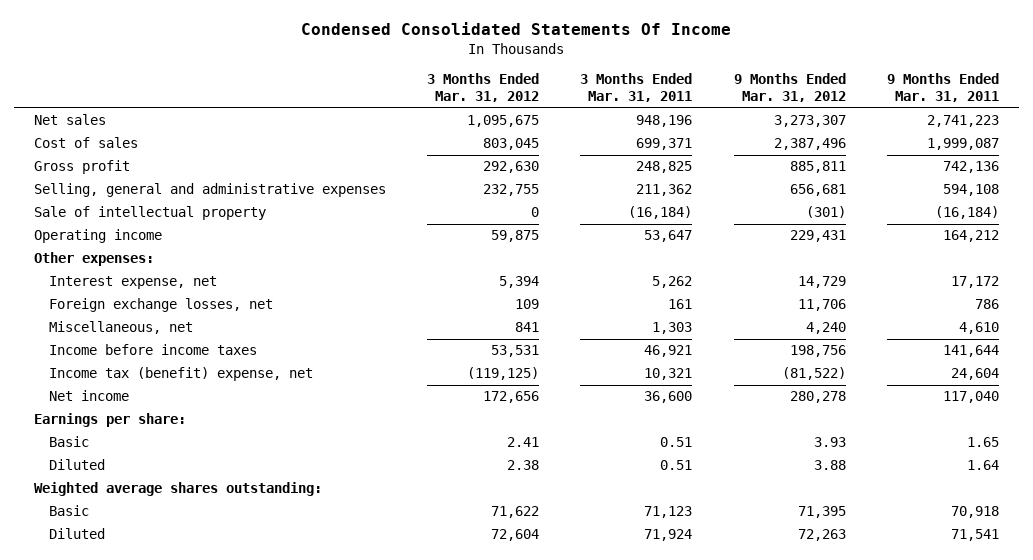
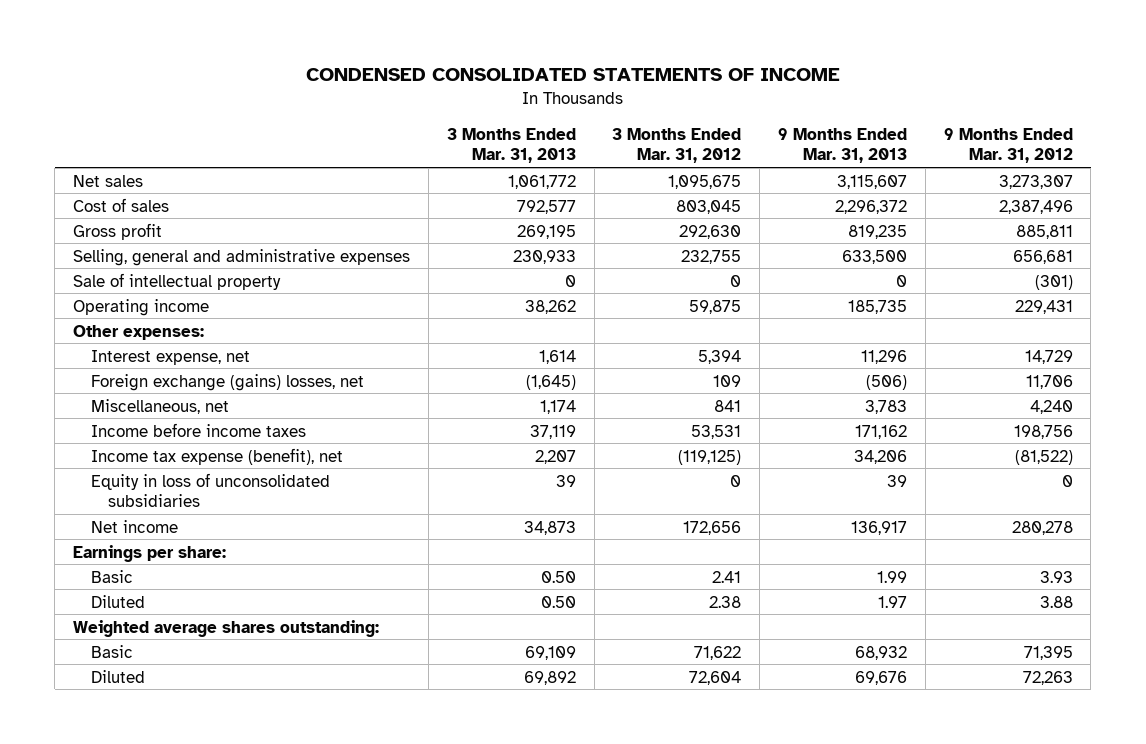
[301,22,732,36] Condensed Consolidated Statements Of Income -> [305,68,840,82] CONDENSED CONSOLIDATED STATEMENTS OF INCOME
[580,73,693,103] 3 Months Ended Mar. 31, 2011 -> none
[886,73,999,103] 9 Months Ended Mar. 31, 2011 -> none
none -> [446,127,576,164] 3 Months Ended Mar. 31, 2013
none -> [777,127,907,164] 9 Months Ended Mar. 31, 2013
[49,298,274,313] Foreign exchange losses, net -> [90,373,364,391] Foreign exchange (gains) losses, net
[49,367,314,382] Income tax (benefit) expense, net -> [90,447,343,465] Income tax expense (benefit), net
none -> [90,472,330,508] Equity in loss of unconsolidated subsidiaries

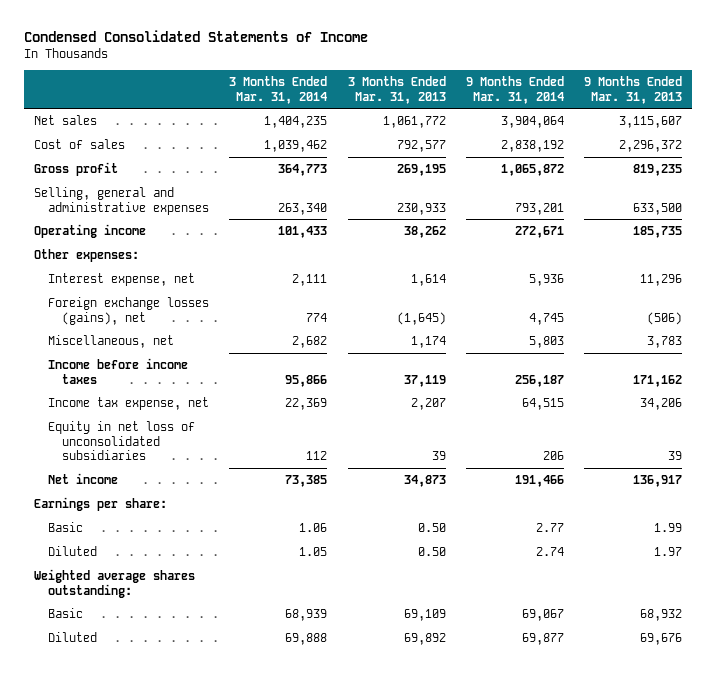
[305,68,840,82] CONDENSED CONSOLIDATED STATEMENTS OF INCOME -> [23,30,368,43] Condensed Consolidated Statements of Income
[612,127,742,164] 3 Months Ended Mar. 31, 2012 -> none
[943,127,1073,164] 9 Months Ended Mar. 31, 2012 -> none
none -> [229,76,328,104] 3 Months Ended Mar. 31, 2014
none -> [465,76,564,104] 9 Months Ended Mar. 31, 2014
[73,272,282,290] Sale of intellectual property -> none
[90,373,364,391] Foreign exchange (gains) losses, net -> [48,296,210,325] Foreign exchange losses (gains), net
[90,447,343,465] Income tax expense (benefit), net -> [48,396,210,410] Income tax expense, net
[90,472,330,508] Equity in loss of unconsolidated subsidiaries -> [48,420,196,461] Equity in net loss of unconsolidated subsidiaries

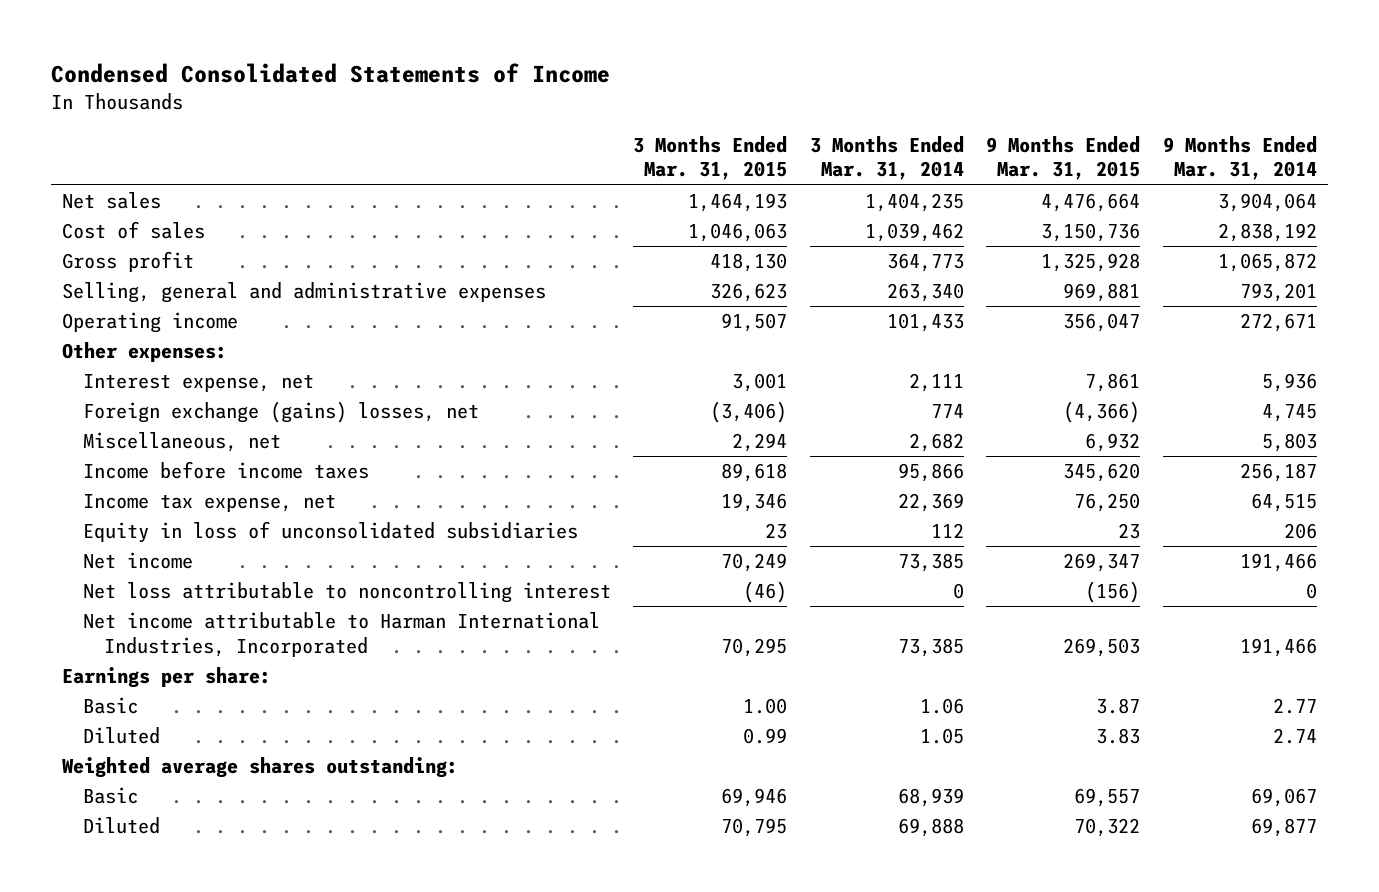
[347,76,446,104] 3 Months Ended Mar. 31, 2013 -> none
[584,76,683,104] 9 Months Ended Mar. 31, 2013 -> none
none -> [633,135,788,181] 3 Months Ended Mar. 31, 2015
none -> [986,135,1141,181] 9 Months Ended Mar. 31, 2015
[48,296,210,325] Foreign exchange losses (gains), net -> [82,401,479,424] Foreign exchange (gains) losses, net
[48,420,196,461] Equity in net loss of unconsolidated subsidiaries -> [82,521,578,544] Equity in loss of unconsolidated subsidiaries
none -> [82,582,611,604] Net loss attributable to noncontrolling interest
none -> [82,612,600,658] Net income attributable to Harman International Industries, Incorporated

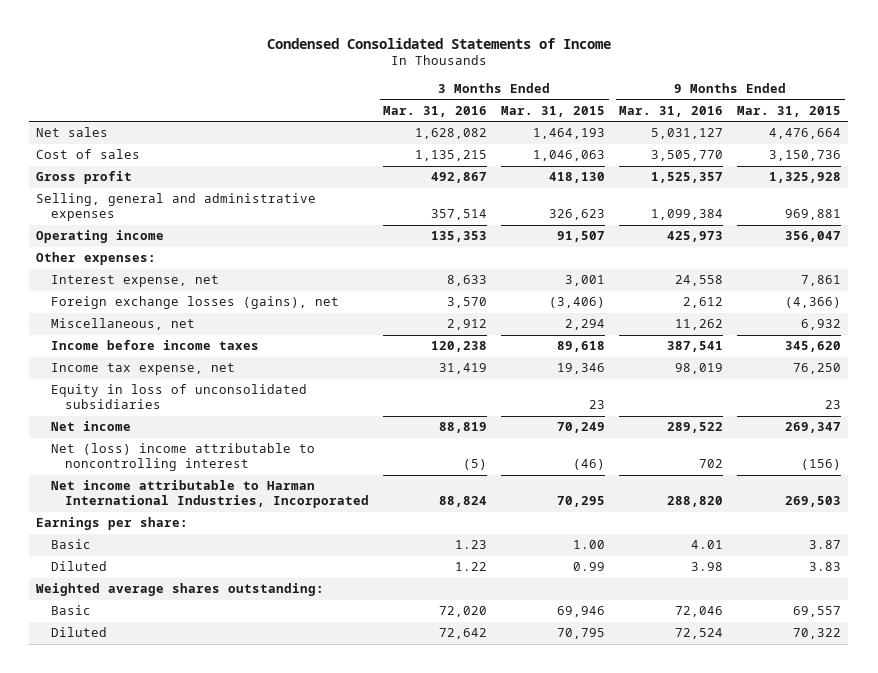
[809,135,964,181] 3 Months Ended Mar. 31, 2014 -> none
[1162,135,1317,181] 9 Months Ended Mar. 31, 2014 -> none
none -> [383,105,488,117] Mar. 31, 2016
none -> [619,105,724,117] Mar. 31, 2016
[82,401,479,424] Foreign exchange (gains) losses, net -> [50,296,339,310] Foreign exchange losses (gains), net
[82,582,611,604] Net loss attributable to noncontrolling interest -> [50,443,315,472] Net (loss) income attributable to noncontrolling interest

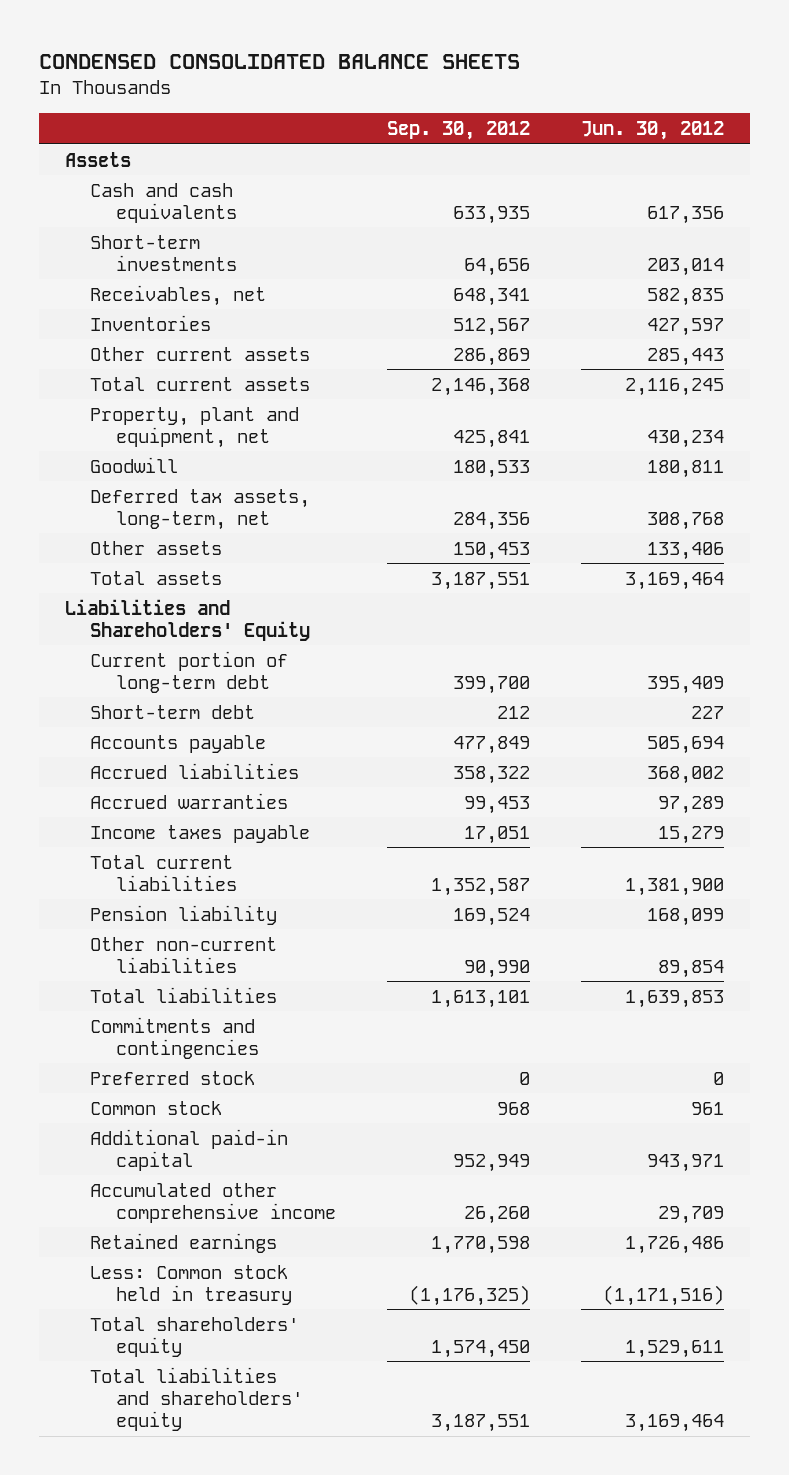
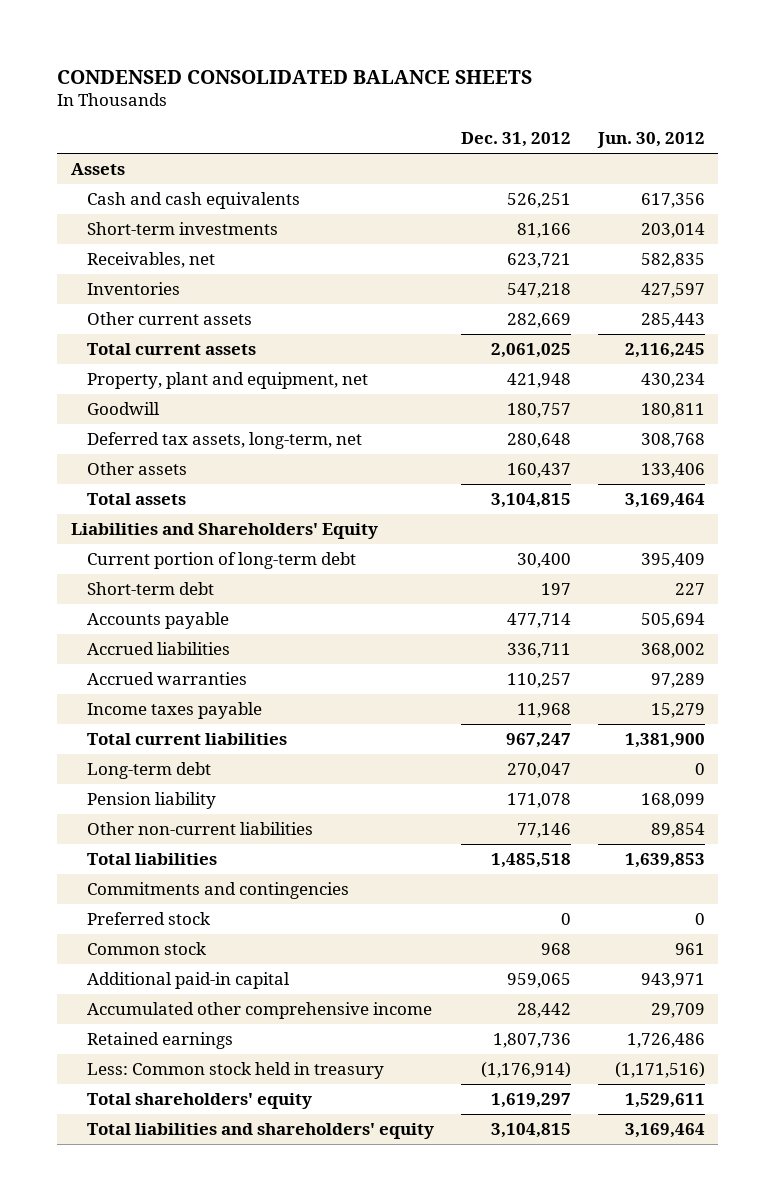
[386,121,530,141] Sep. 30, 2012 -> none
none -> [460,132,571,148] Dec. 31, 2012
none -> [86,762,211,780] Long-term debt

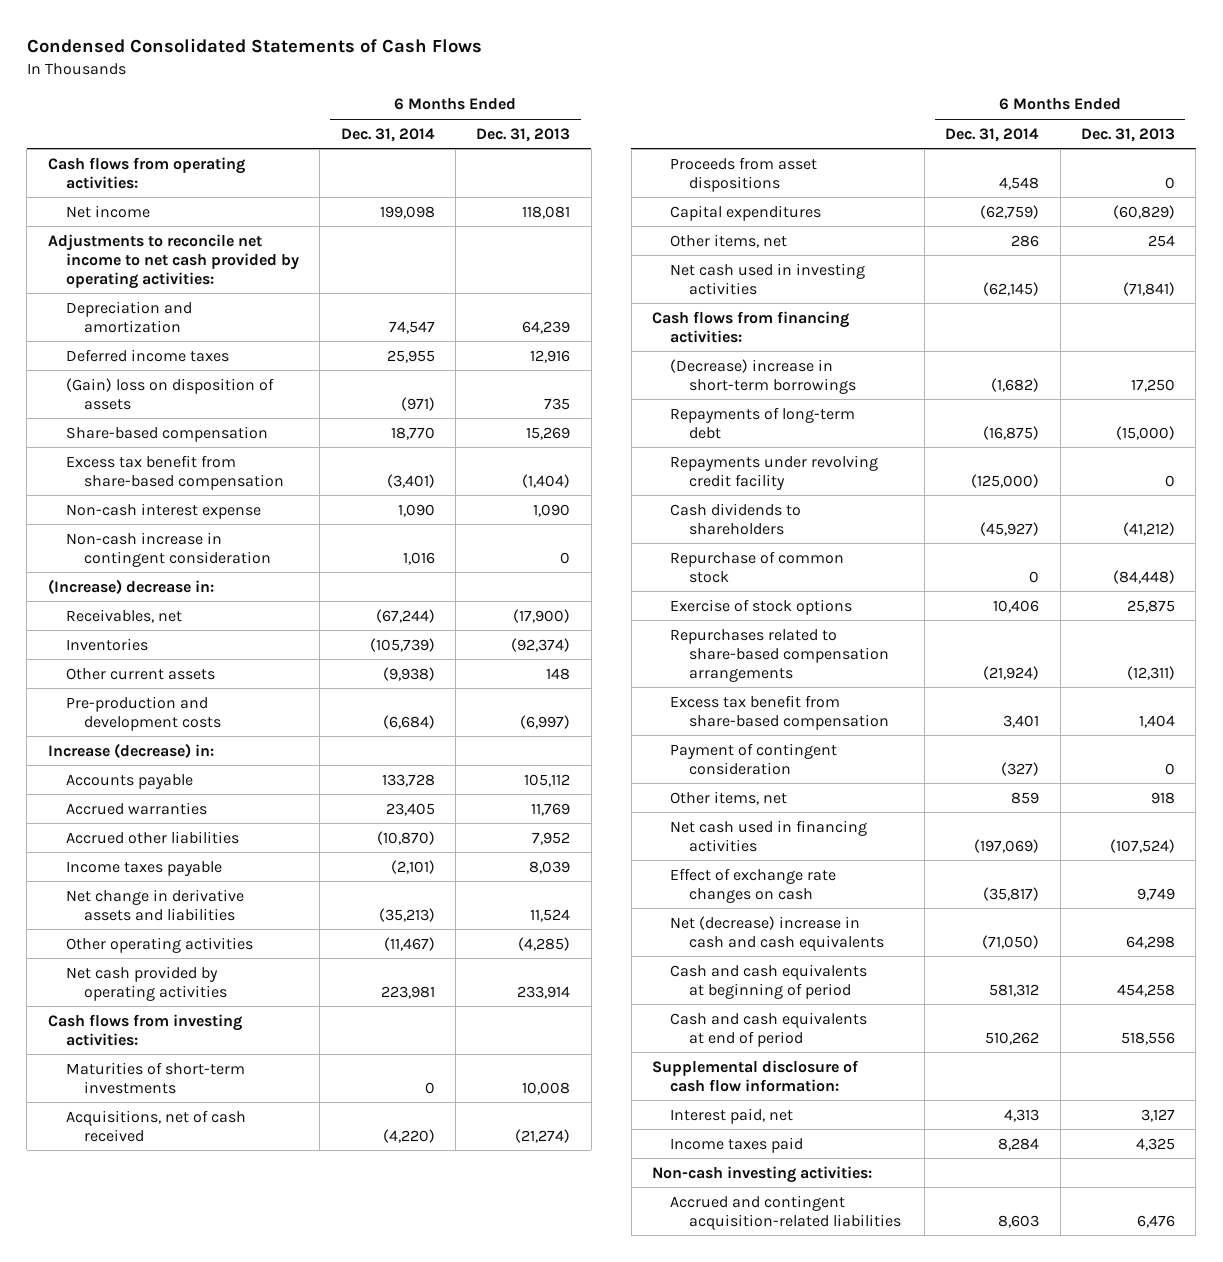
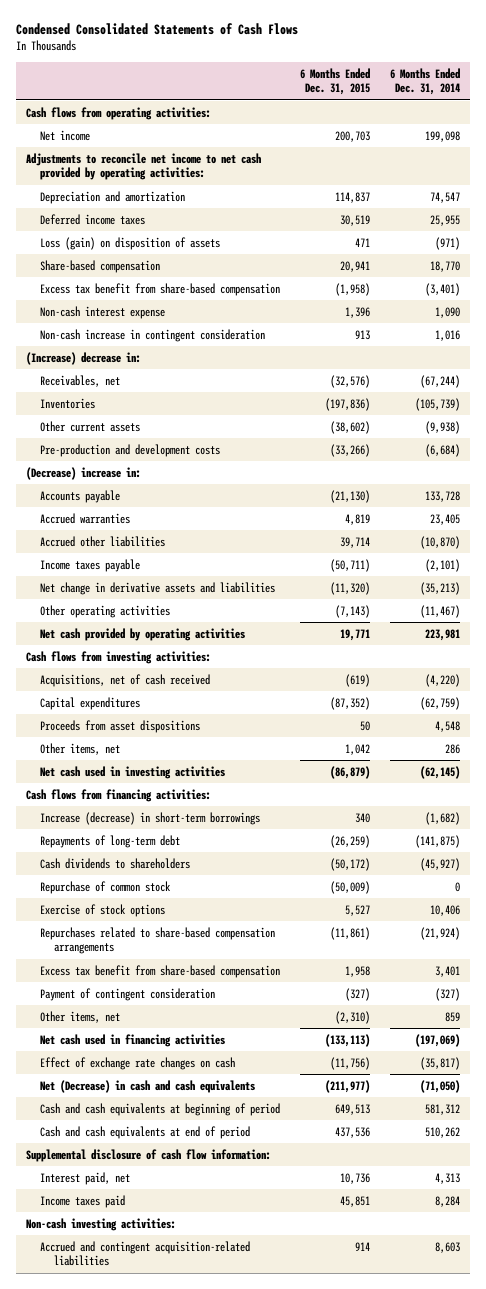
[476,127,571,142] Dec. 31, 2013 -> none
none -> [299,67,370,96] 6 Months Ended Dec. 31, 2015
[65,377,274,410] (Gain) loss on disposition of assets -> [39,236,220,250] Loss (gain) on disposition of assets
[47,742,214,758] Increase (decrease) in: -> [25,466,141,480] (Decrease) increase in:
[65,1061,245,1094] Maturities of short-term investments -> none
[670,156,818,192] Proceeds from asset dispositions -> [39,719,200,733] Proceeds from asset dispositions
[670,454,879,490] Repayments under revolving credit facility -> none
[670,358,856,394] (Decrease) increase in short-term borrowings -> [39,811,260,825] Increase (decrease) in short-term borrowings
[983,425,1040,440] (16,875) -> [415,834,461,848] (141,875)
[670,915,884,951] Net (decrease) increase in cash and cash equivalents -> [39,1079,255,1093] Net (Decrease) in cash and cash equivalents

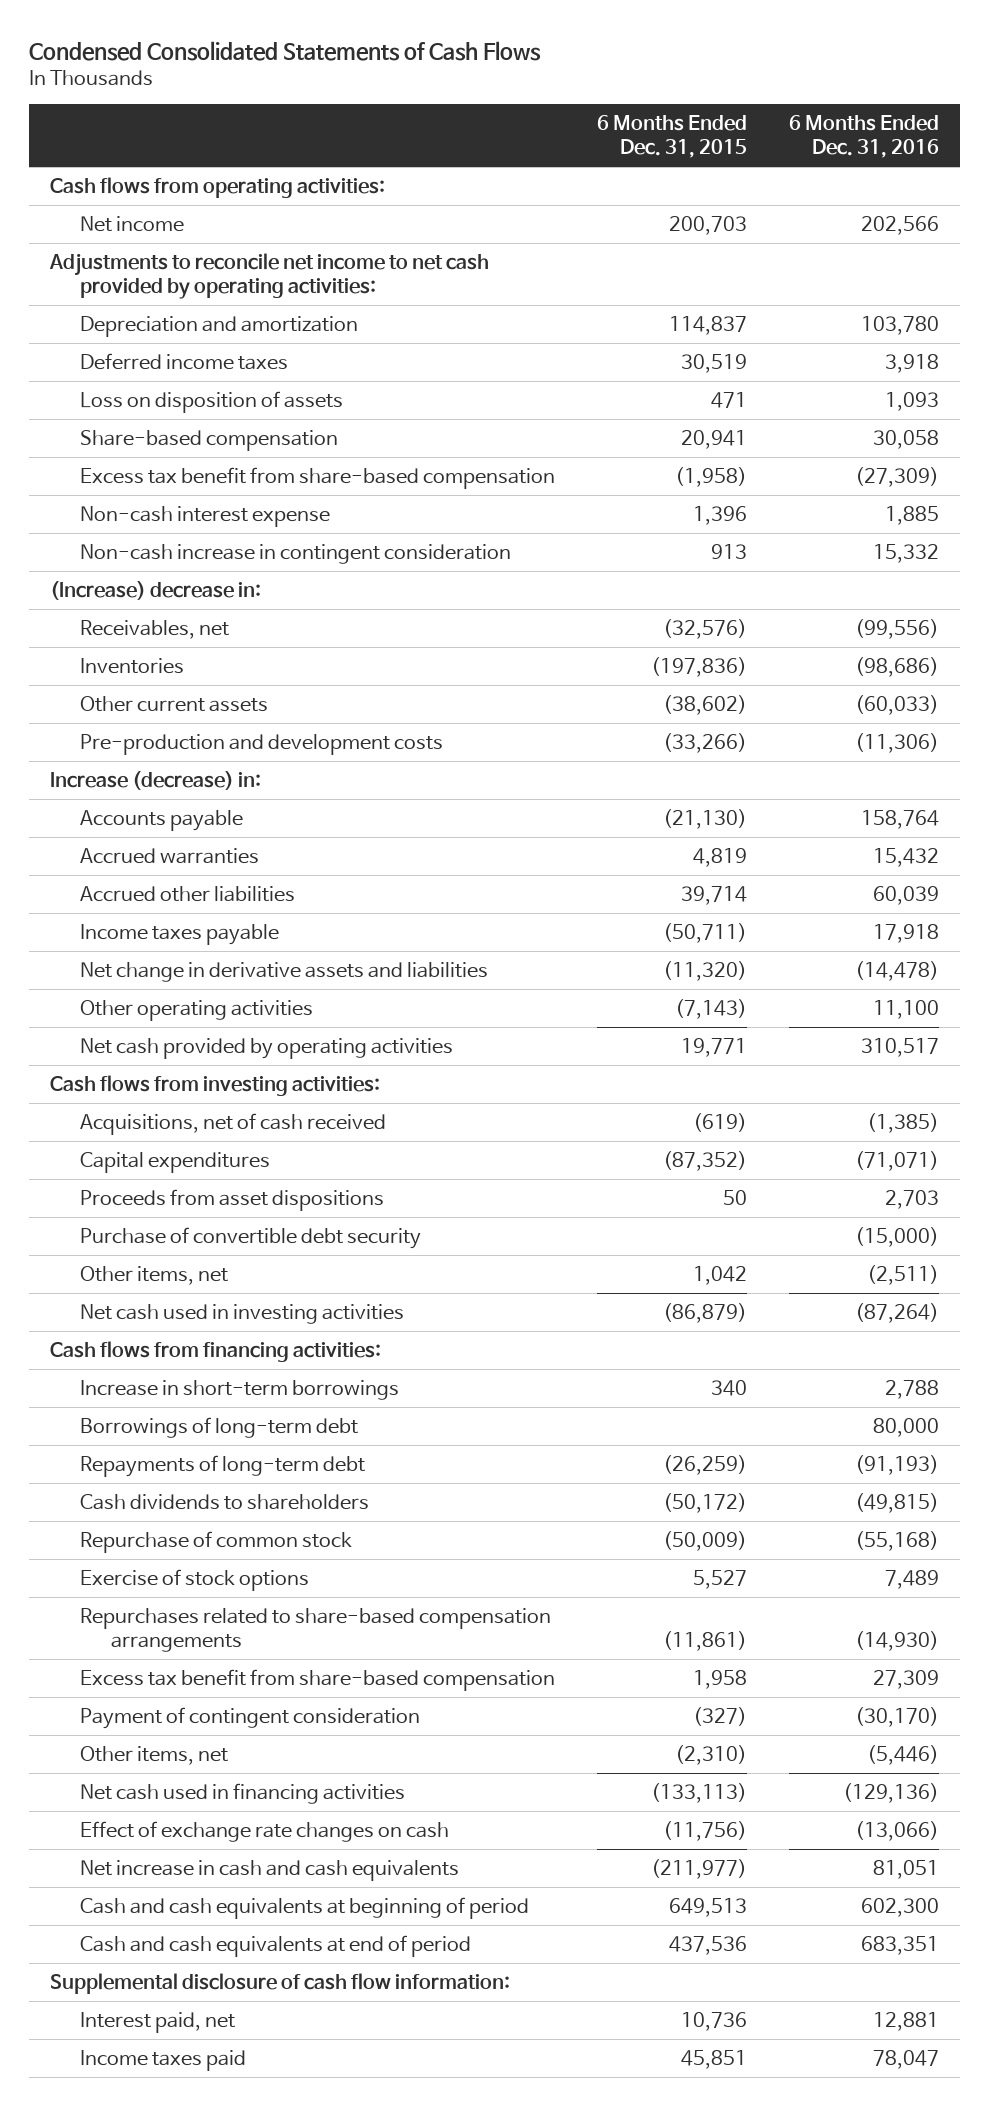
[390,67,461,96] 6 Months Ended Dec. 31, 2014 -> none
none -> [789,115,940,159] 6 Months Ended Dec. 31, 2016
[39,236,220,250] Loss (gain) on disposition of assets -> [80,391,344,414] Loss on disposition of assets
[25,466,141,480] (Decrease) increase in: -> [49,771,261,791] Increase (decrease) in:
none -> [80,1227,422,1250] Purchase of convertible debt security
[39,811,260,825] Increase (decrease) in short-term borrowings -> [80,1380,400,1401] Increase in short-term borrowings
none -> [80,1417,359,1439] Borrowings of long-term debt
[39,1079,255,1093] Net (Decrease) in cash and cash equivalents -> [80,1860,460,1882] Net increase in cash and cash equivalents
[25,1217,176,1231] Non-cash investing activities: -> none
[39,1240,250,1267] Accrued and contingent acquisition-related liabilities -> none

